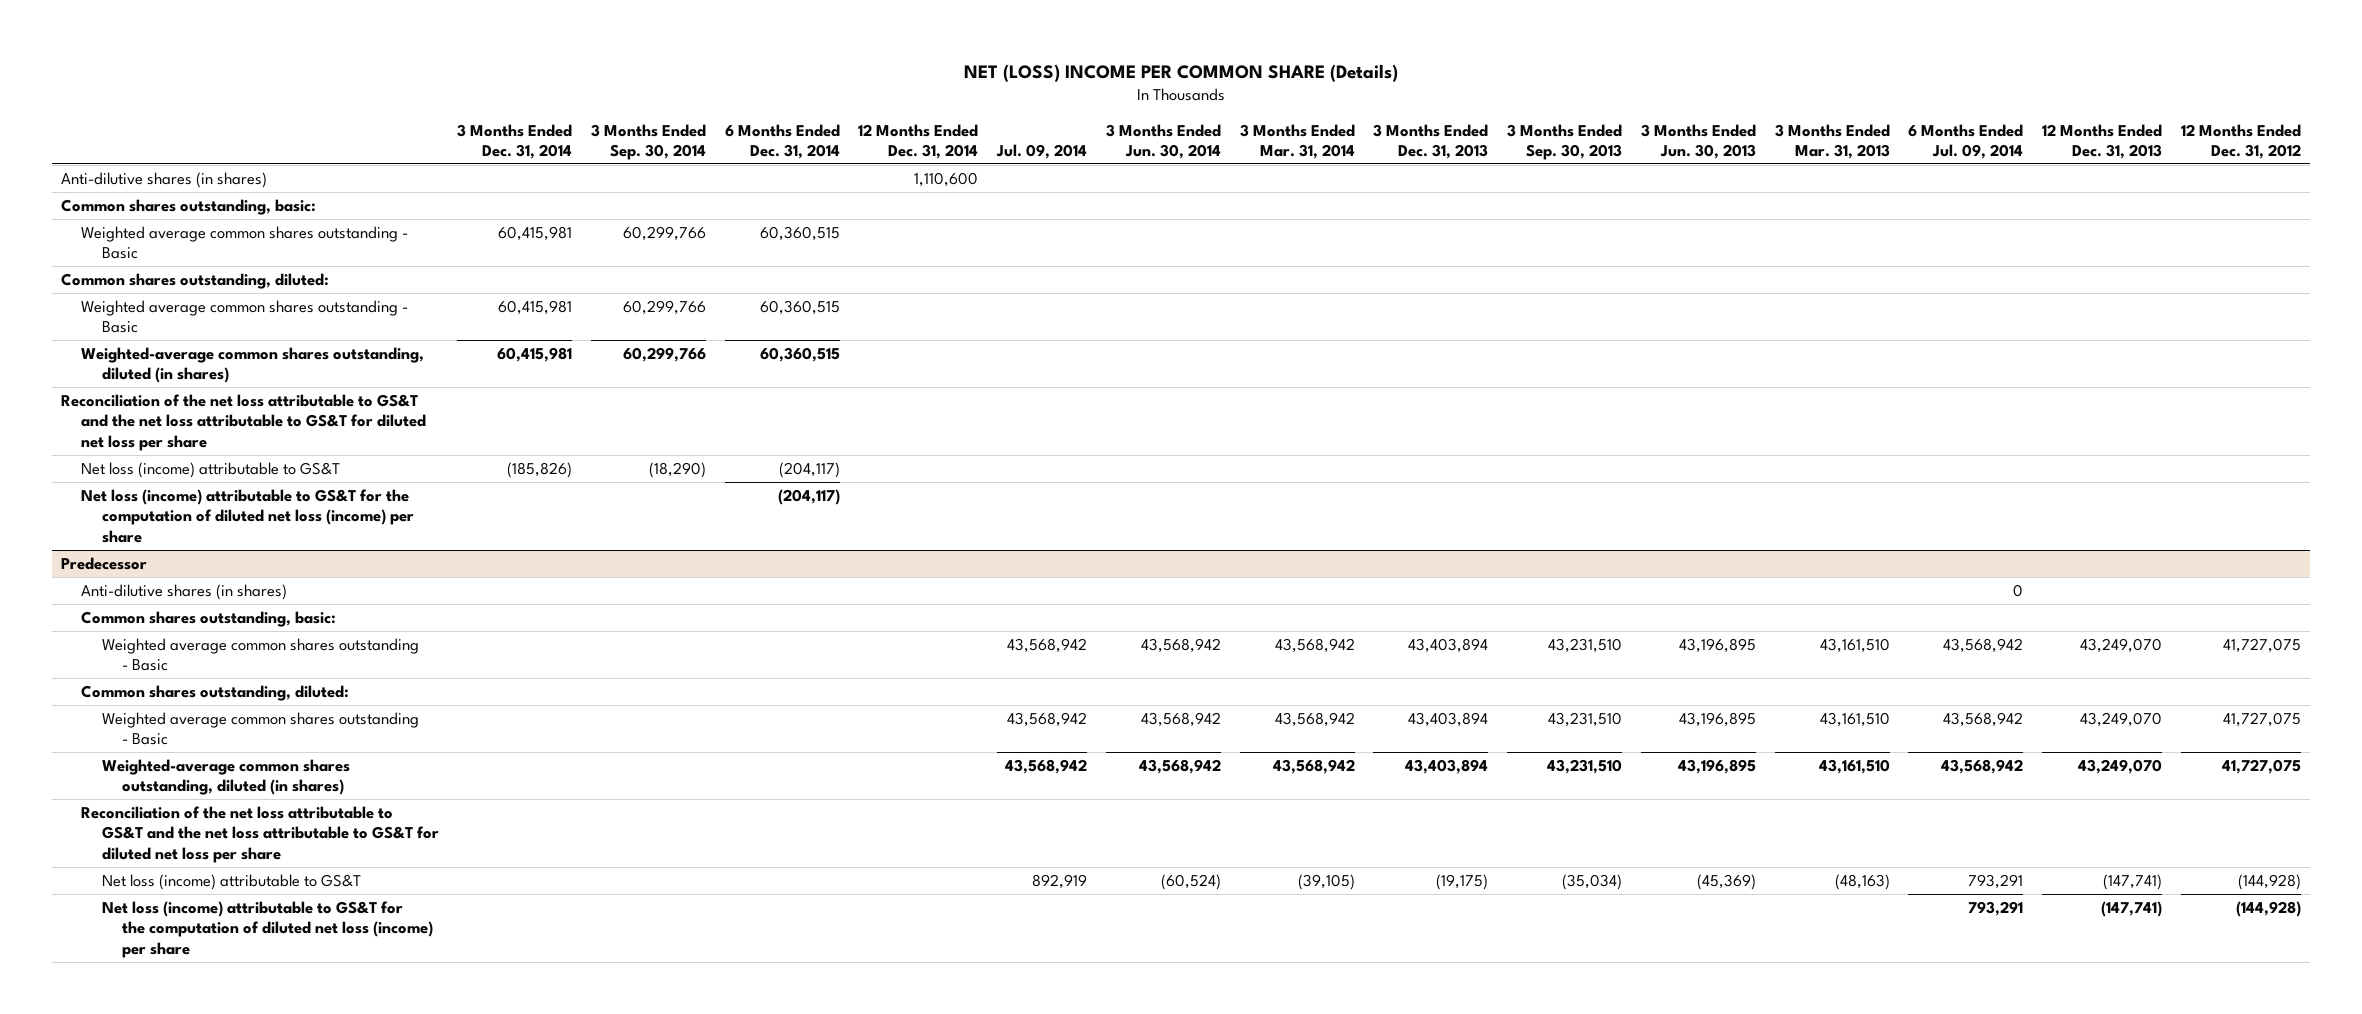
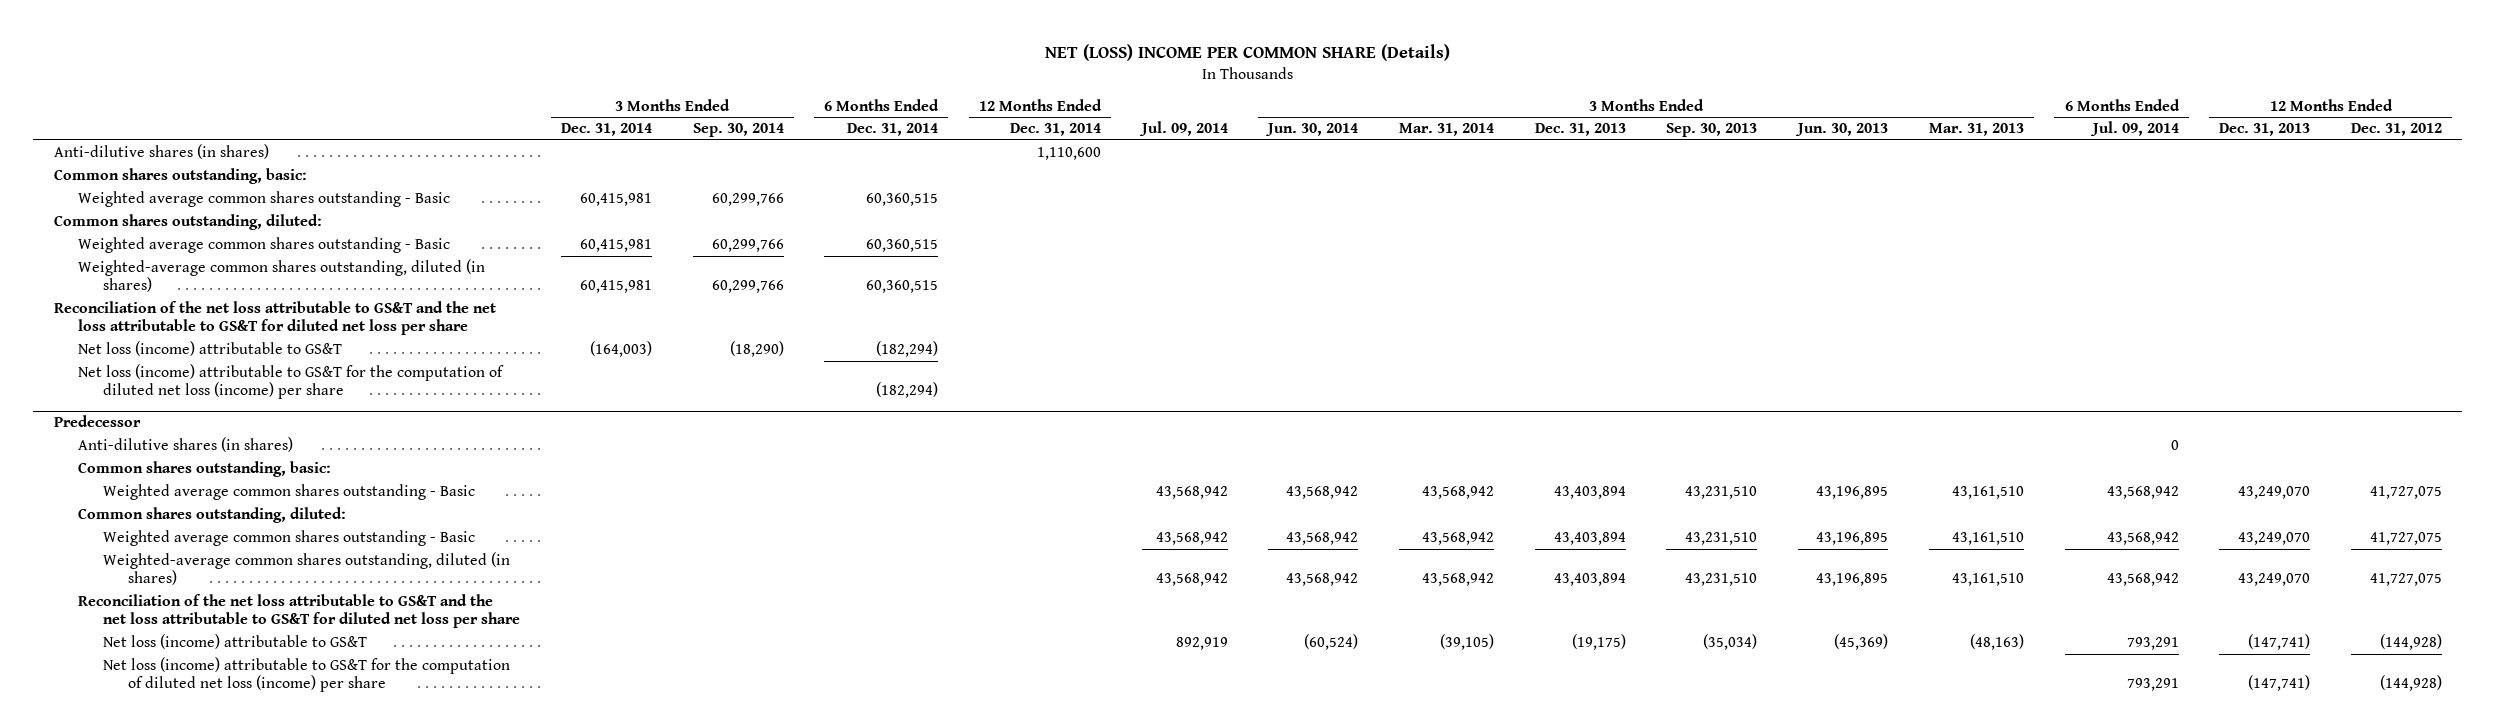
[507,461,573,478] (185,826) -> [589,341,652,358] (164,003)
[778,461,840,478] (204,117) -> [876,341,939,358] (182,294)
[777,488,840,505] (204,117) -> [876,382,939,399] (182,294)

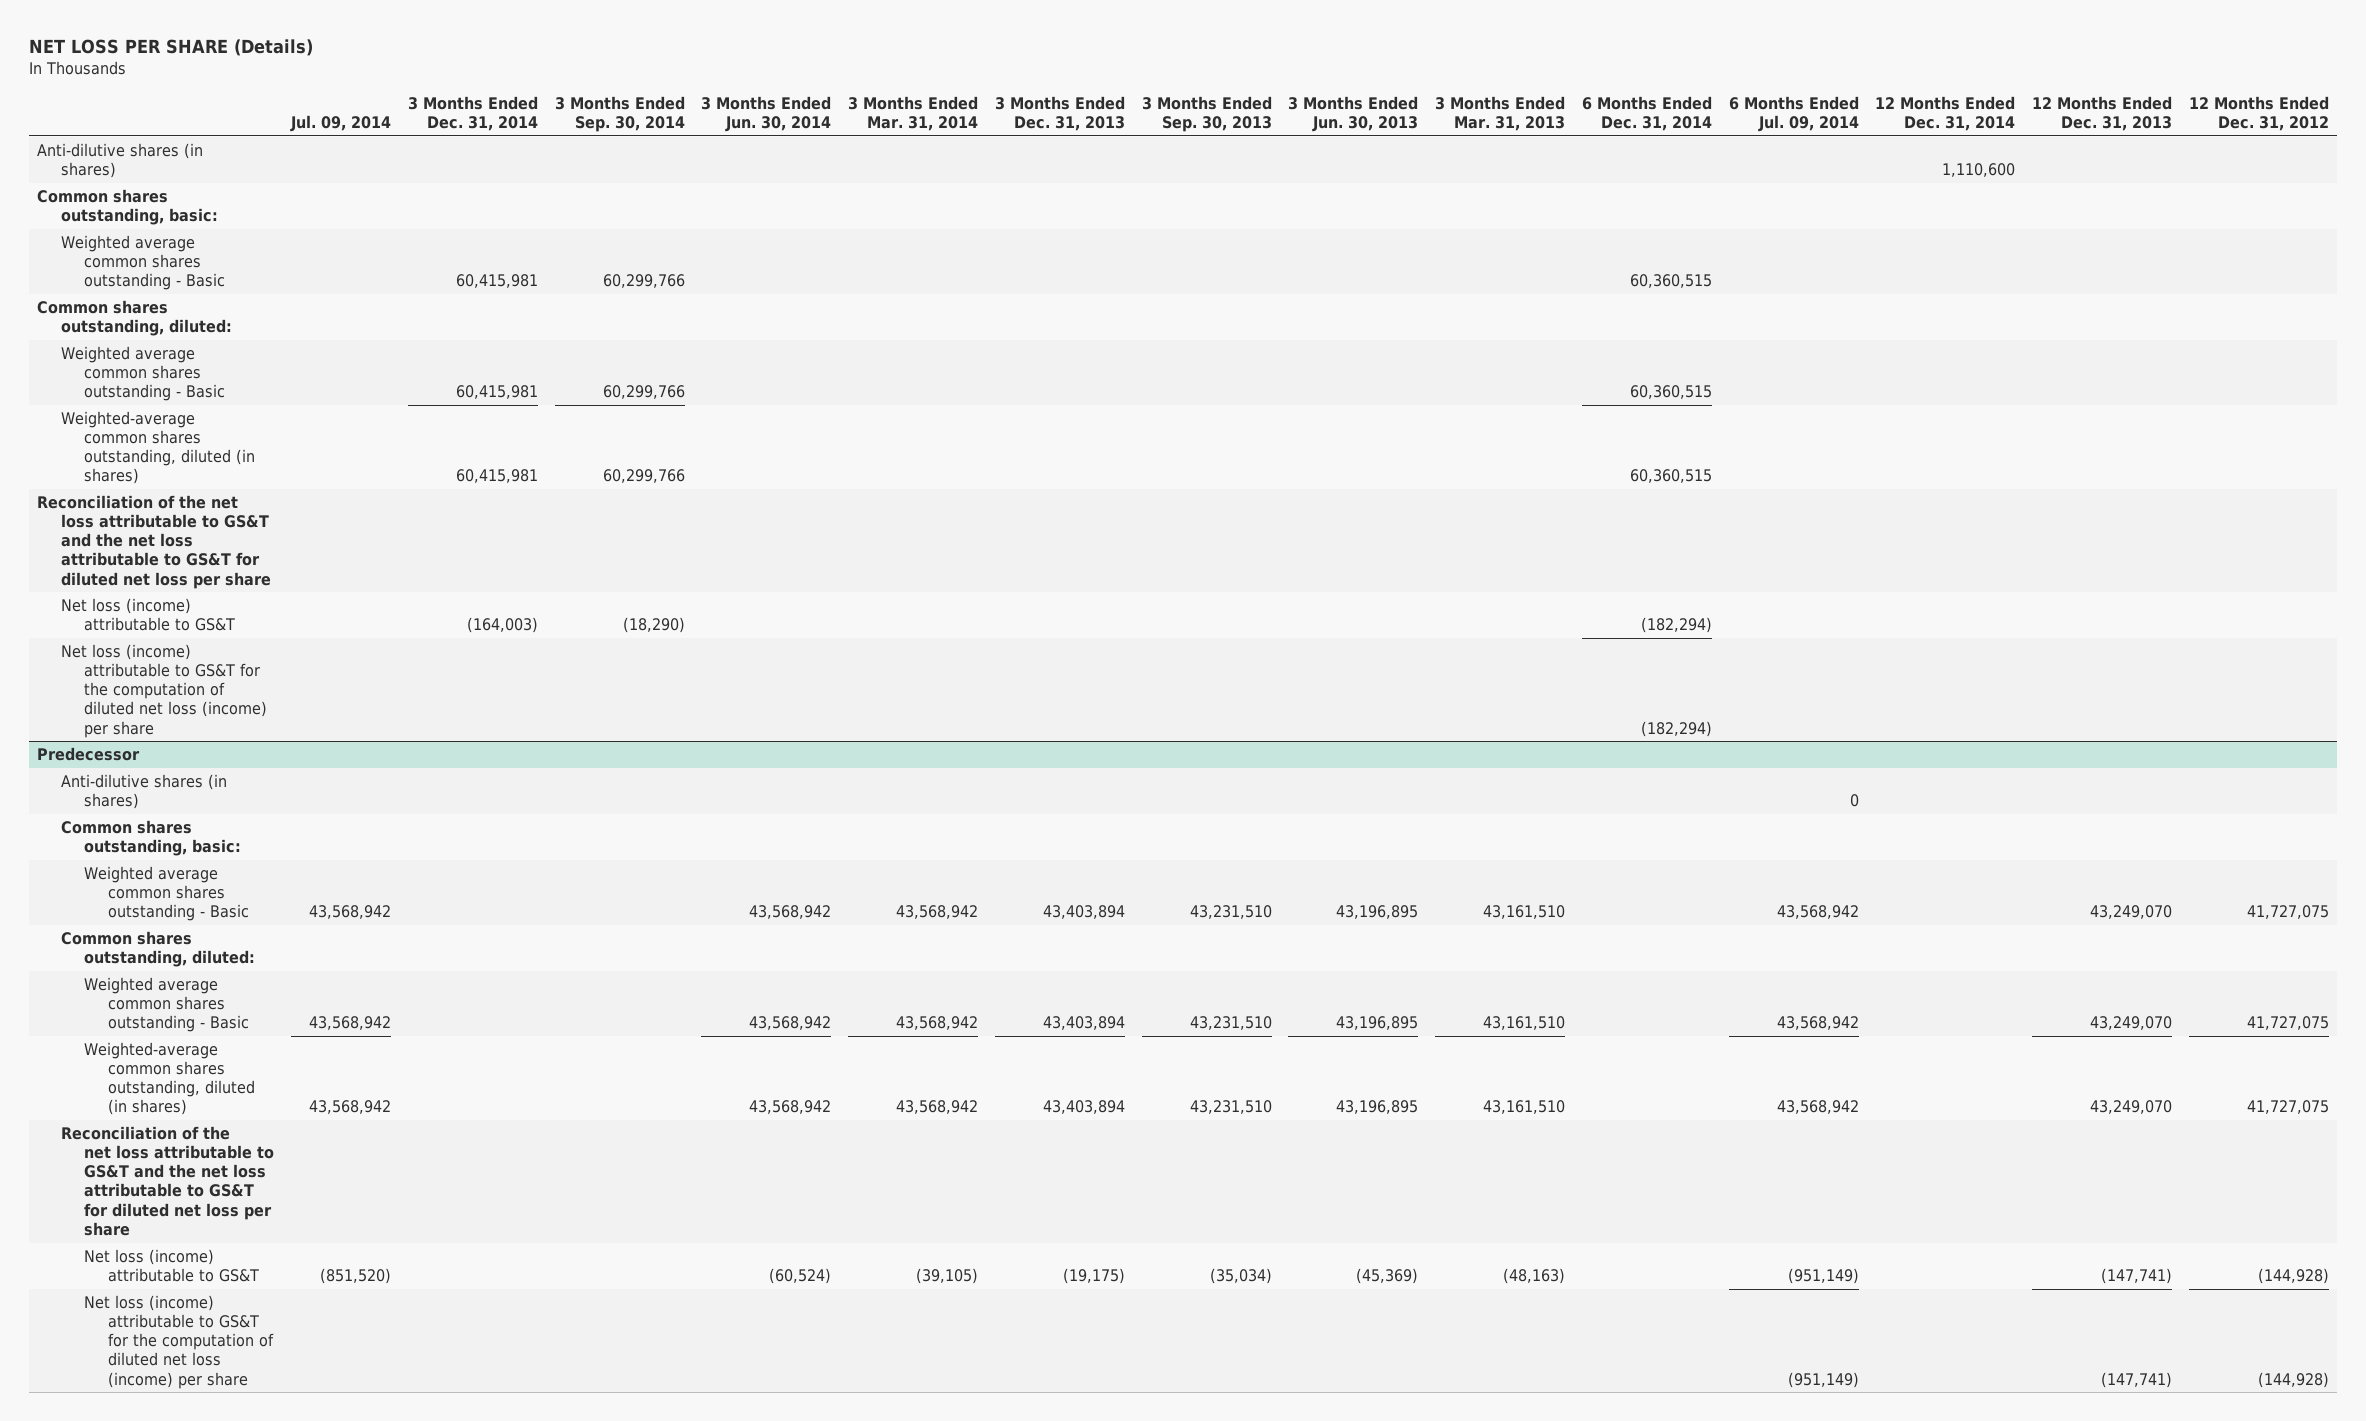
[1044,43,1450,61] NET (LOSS) INCOME PER COMMON SHARE (Details) -> [29,39,314,57] NET LOSS PER SHARE (Details)
[1175,637,1228,651] 892,919 -> [320,1268,392,1285] (851,520)
[2126,637,2179,651] 793,291 -> [1787,1268,1859,1285] (951,149)
[2126,678,2179,692] 793,291 -> [1787,1371,1859,1388] (951,149)

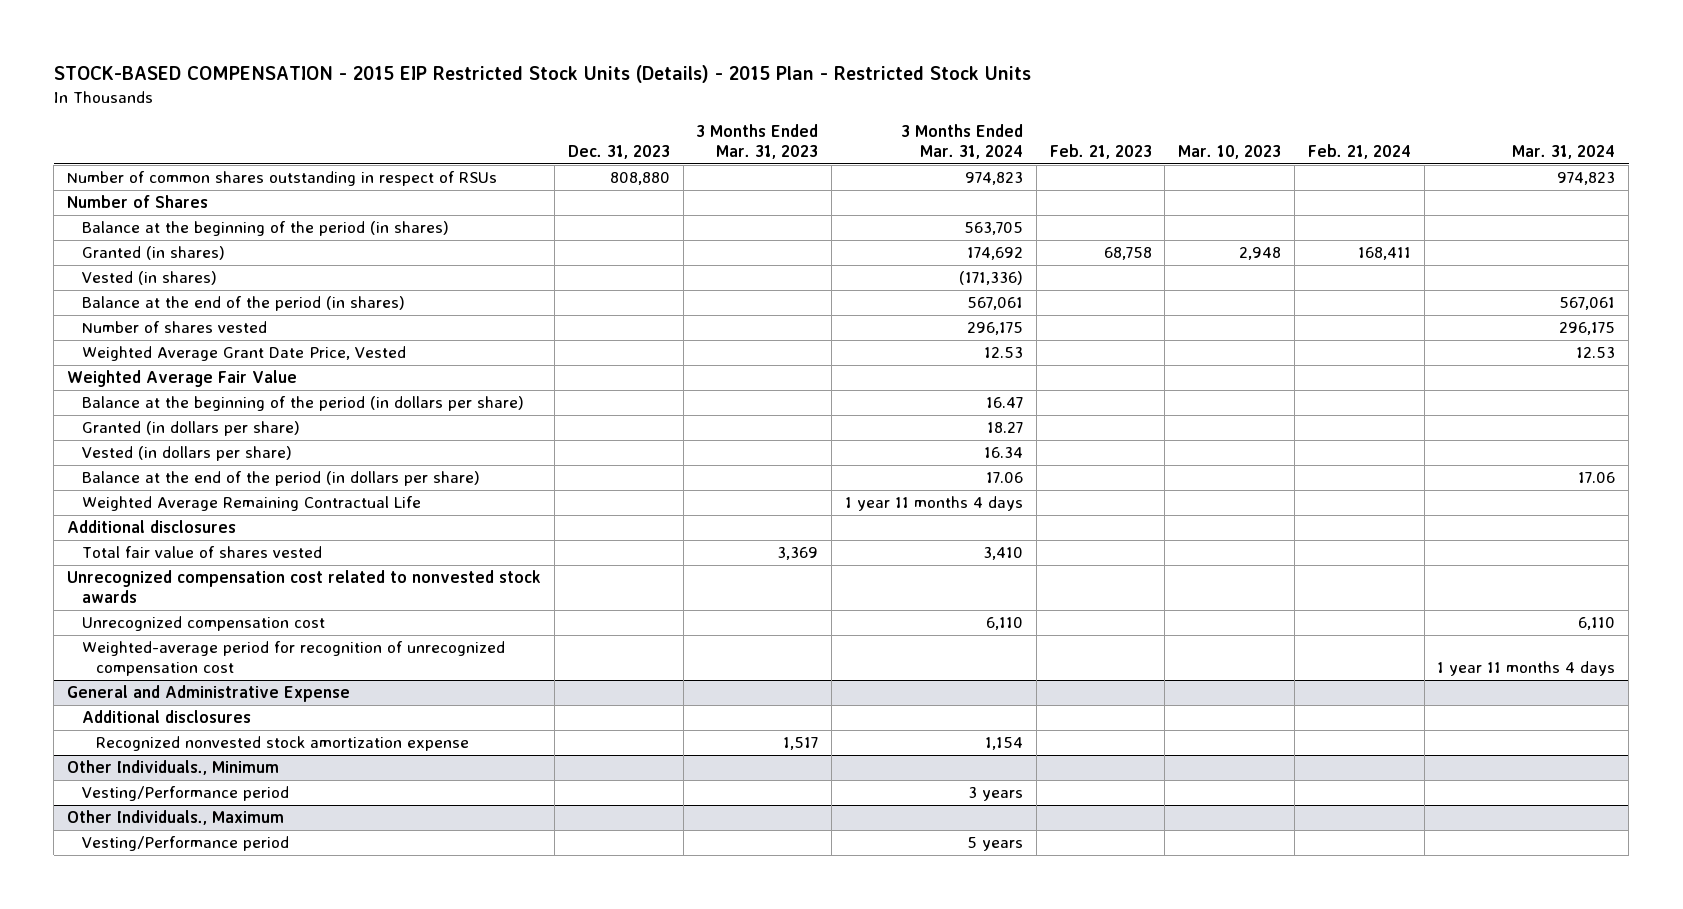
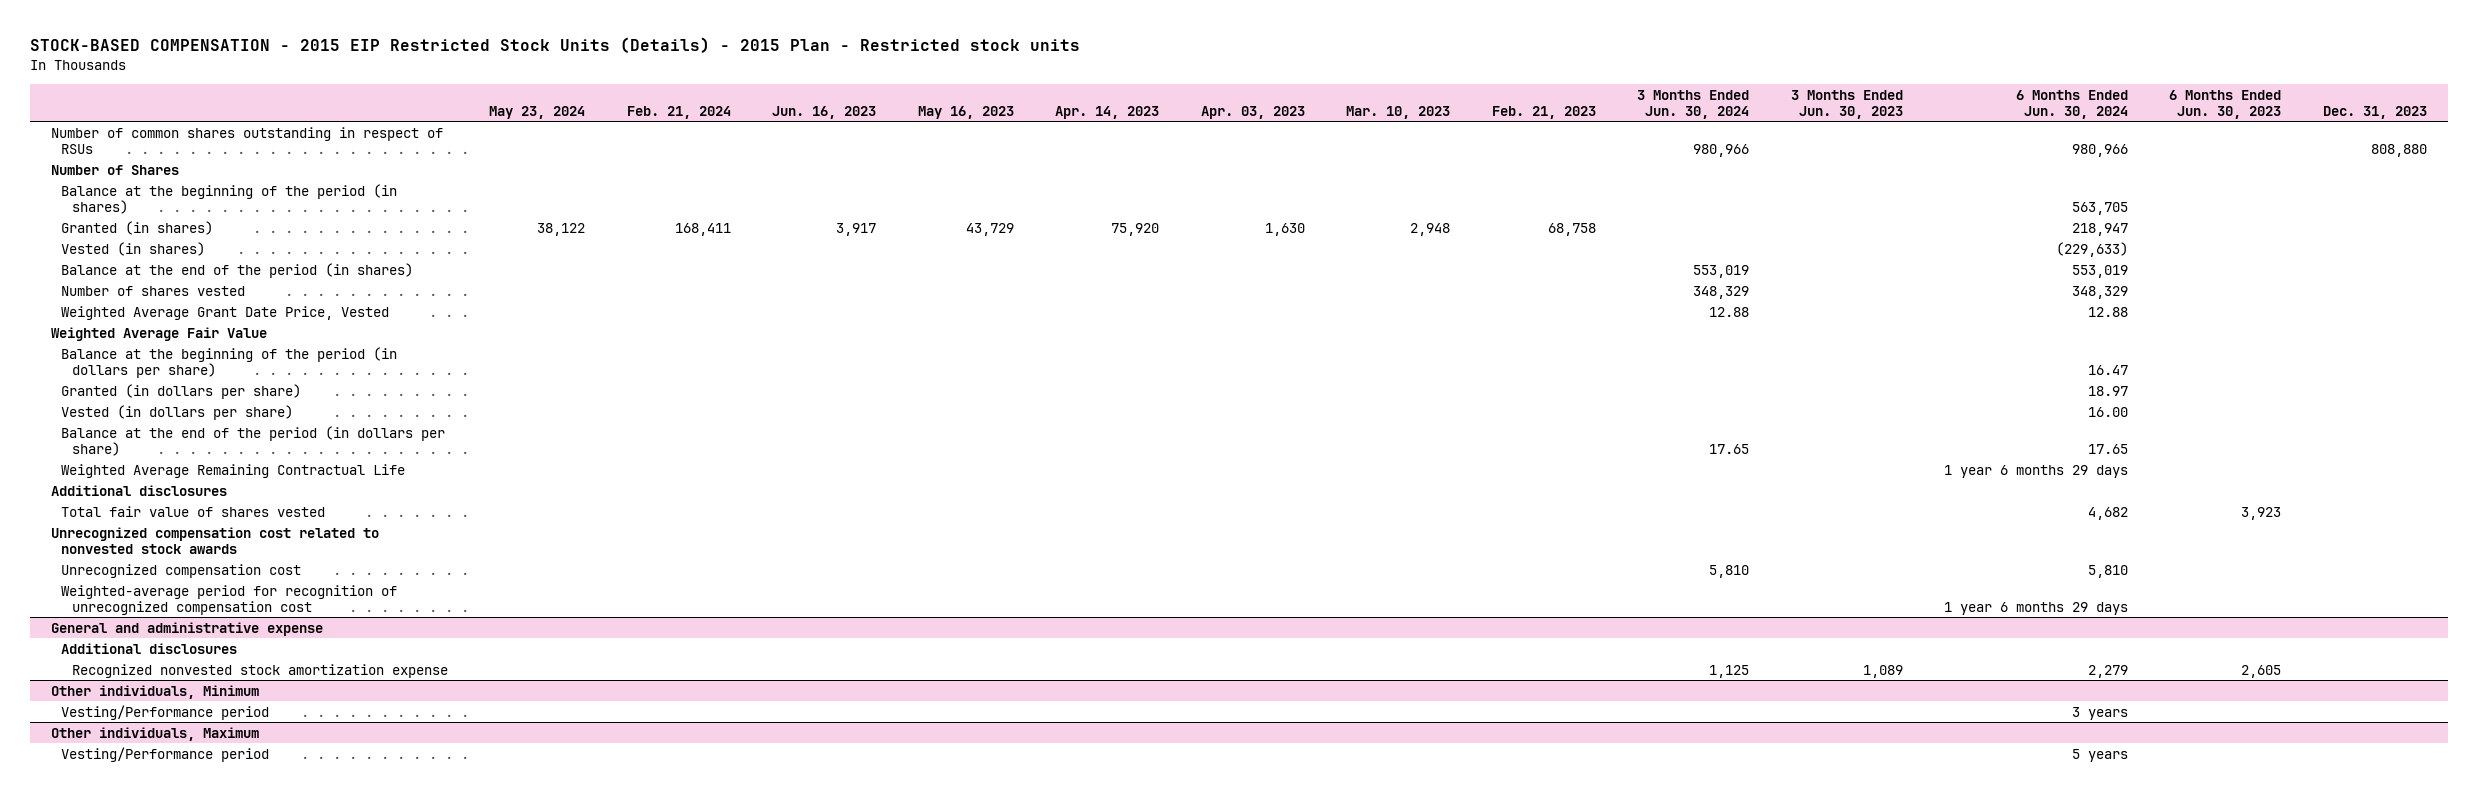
[53,64,1031,83] STOCK-BASED COMPENSATION - 2015 EIP Restricted Stock Units (Details) - 2015 Plan - Restricted Stock Units -> [29,37,1080,54] STOCK-BASED COMPENSATION - 2015 EIP Restricted Stock Units (Details) - 2015 Plan - Restricted stock units
[696,124,819,160] 3 Months Ended Mar. 31, 2023 -> none
[901,124,1024,160] 3 Months Ended Mar. 31, 2024 -> none
[1512,145,1616,160] Mar. 31, 2024 -> none
none -> [489,105,586,119] May 23, 2024
none -> [772,105,877,119] Jun. 16, 2023
none -> [917,105,1014,119] May 16, 2023
none -> [1055,105,1160,119] Apr. 14, 2023
none -> [1200,105,1305,119] Apr. 03, 2023
none -> [1637,89,1750,119] 3 Months Ended Jun. 30, 2024
none -> [1790,89,1903,119] 3 Months Ended Jun. 30, 2023
none -> [2015,89,2128,119] 6 Months Ended Jun. 30, 2024
none -> [2169,89,2282,119] 6 Months Ended Jun. 30, 2023
[67,685,351,703] General and Administrative Expense -> [50,621,323,636] General and administrative expense
[67,760,280,776] Other Individuals., Minimum -> [50,684,259,699] Other individuals, Minimum
[67,810,285,826] Other Individuals., Maximum -> [50,726,259,741] Other individuals, Maximum

